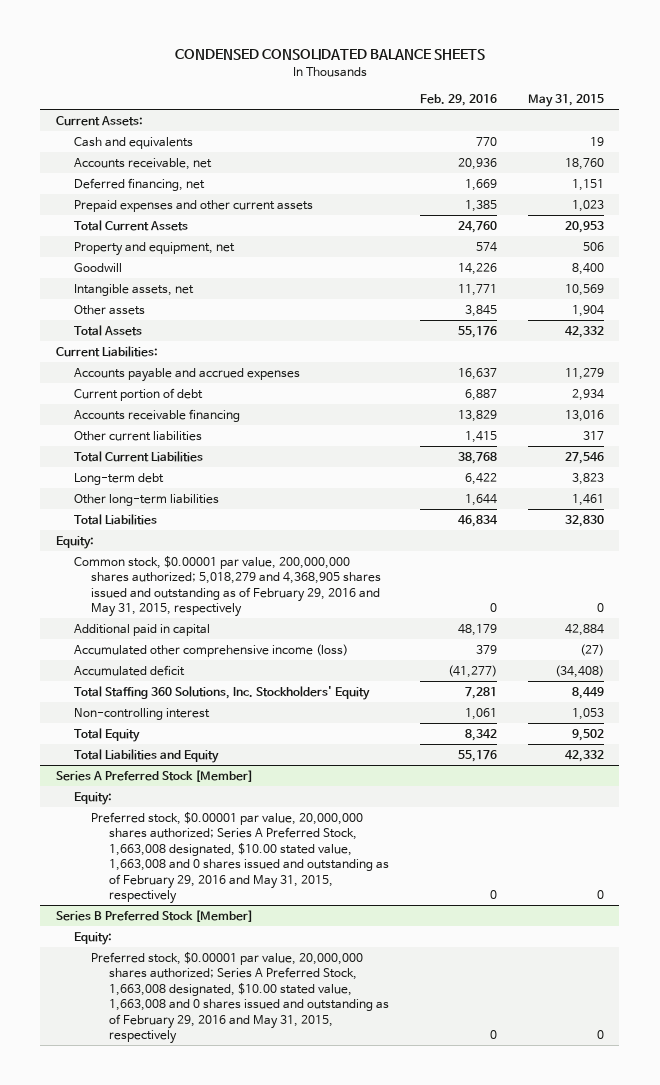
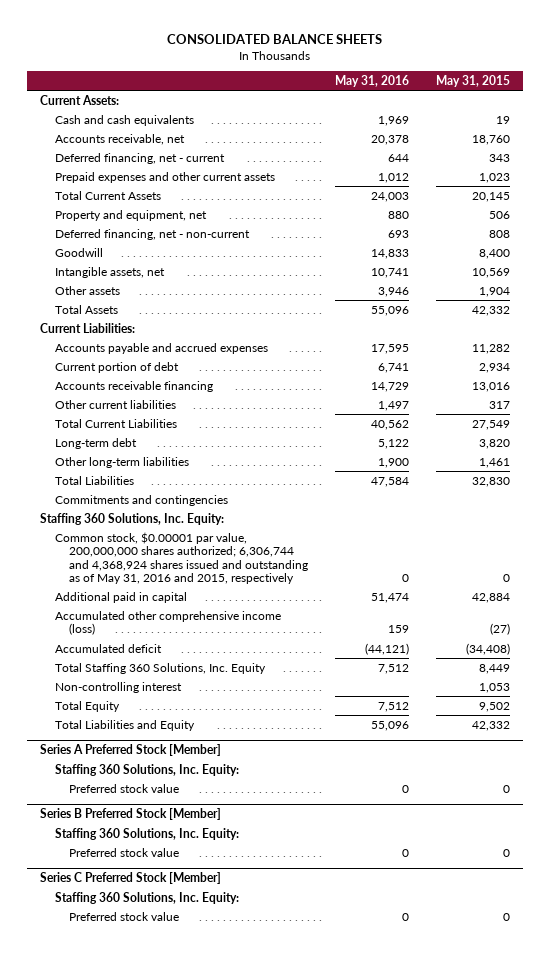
[174,49,485,61] CONDENSED CONSOLIDATED BALANCE SHEETS -> [166,34,382,45] CONSOLIDATED BALANCE SHEETS
[419,93,497,106] Feb. 29, 2016 -> none
none -> [334,74,409,87] May 31, 2016
[73,136,193,149] Cash and equivalents -> [54,114,194,126] Cash and cash equivalents
[73,177,205,191] Deferred financing, net -> [54,152,225,164] Deferred financing, net - current
[571,178,604,191] 1,151 -> [488,153,510,162] 343
[564,220,604,233] 20,953 -> [471,191,510,202] 20,145
none -> [54,228,250,240] Deferred financing, net - non-current
[564,367,604,380] 11,279 -> [471,343,510,354] 11,282
[564,451,604,464] 27,546 -> [471,419,510,430] 27,549
[571,472,604,485] 3,823 -> [478,438,510,449] 3,820
none -> [54,494,228,506] Commitments and contingencies
[55,535,94,549] Equity: -> [40,512,225,525] Staffing 360 Solutions, Inc. Equity:
[73,555,382,618] Common stock, $0.00001 par value, 200,000,000 shares authorized; 5,018,279 and 4,368,905 shares issued and outstanding as of February 29, 2016 and May 31, 2015, respectively -> [54,531,309,585] Common stock, $0.00001 par value, 200,000,000 shares authorized; 6,306,744 and 4,368,924 shares issued and outstanding as of May 31, 2016 and 2015, respectively
[73,685,370,700] Total Staffing 360 Solutions, Inc. Stockholders' Equity -> [54,662,266,674] Total Staffing 360 Solutions, Inc. Equity
[73,791,112,805] Equity: -> [54,763,239,776] Staffing 360 Solutions, Inc. Equity:
[91,811,389,905] Preferred stock, $0.00001 par value, 20,000,000 shares authorized; Series A Preferred Stock, 1,663,008 designated, $10.00 stated value, 1,663,008 and 0 shares issued and outstanding as of February 29, 2016 and May 31, 2015, respectively -> [69,783,180,793] Preferred stock value
[73,931,112,945] Equity: -> [54,827,239,840] Staffing 360 Solutions, Inc. Equity:
[91,951,389,1045] Preferred stock, $0.00001 par value, 20,000,000 shares authorized; Series A Preferred Stock, 1,663,008 designated, $10.00 stated value, 1,663,008 and 0 shares issued and outstanding as of February 29, 2016 and May 31, 2015, respectively -> [69,847,180,857] Preferred stock value
none -> [40,872,222,885] Series C Preferred Stock [Member]
none -> [54,891,239,904] Staffing 360 Solutions, Inc. Equity:
none -> [69,911,180,921] Preferred stock value

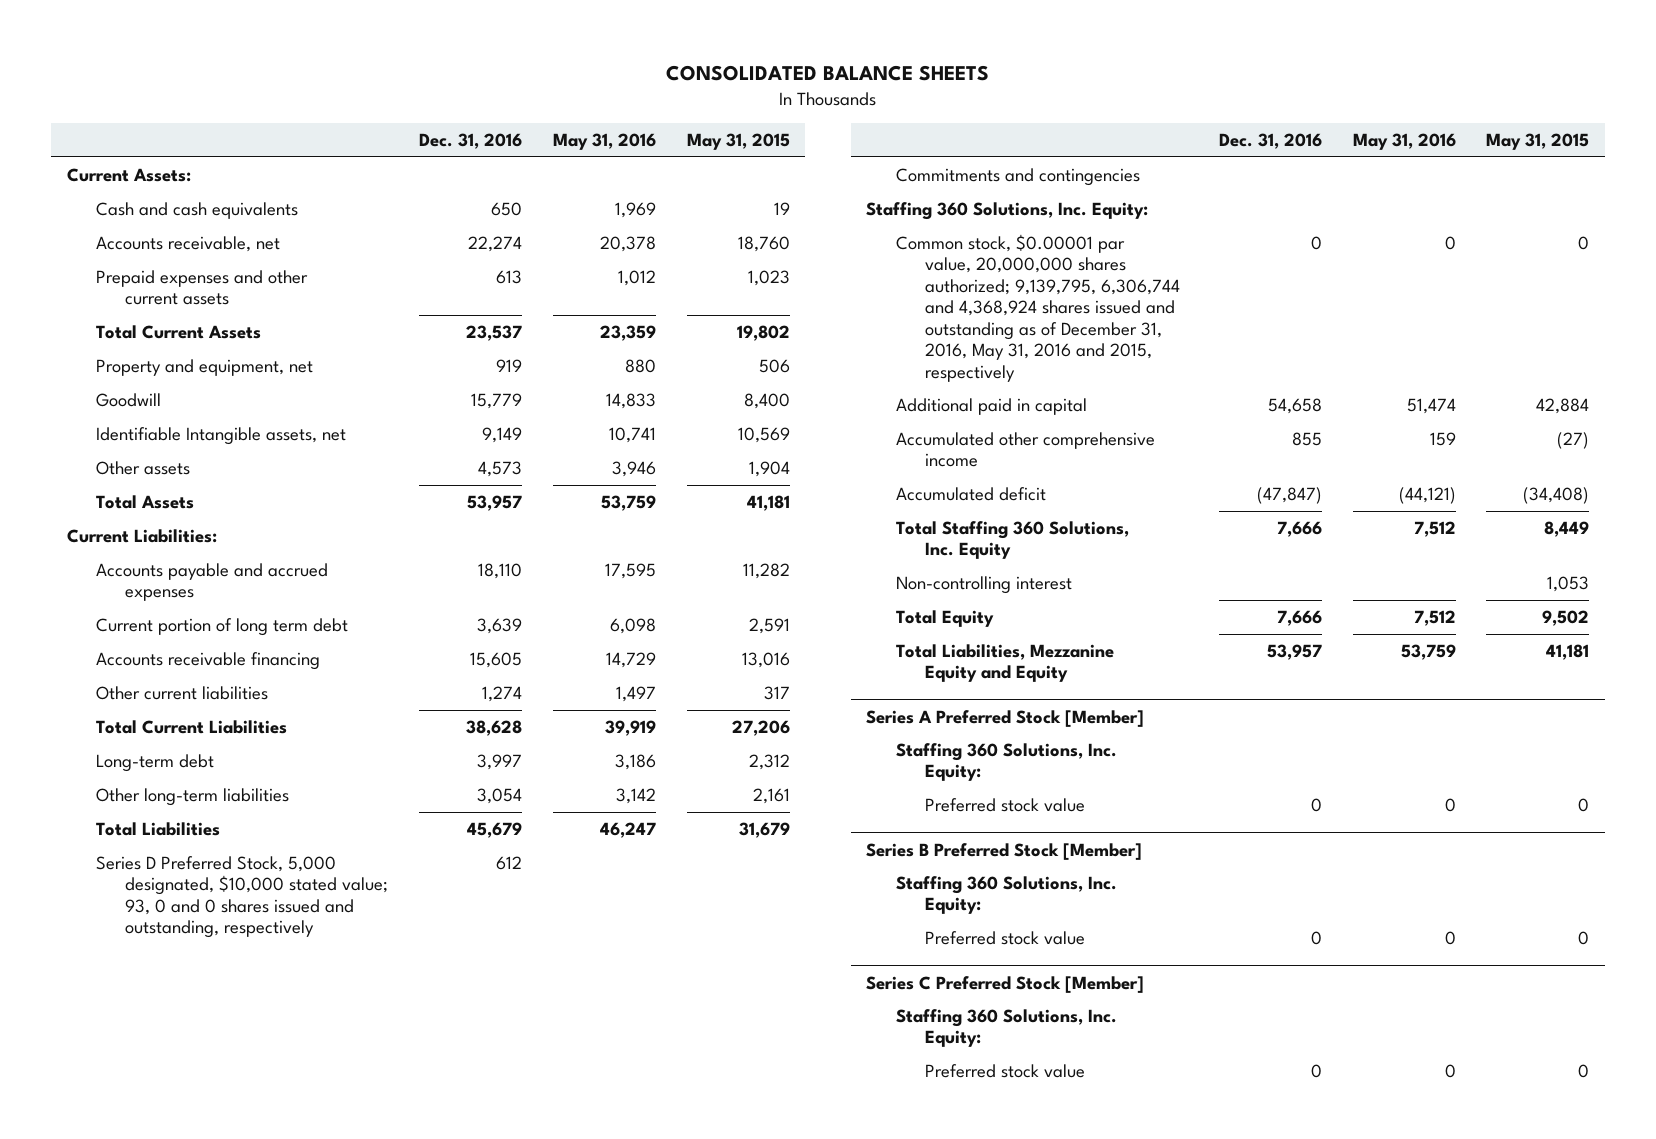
none -> [419,133,523,150] Dec. 31, 2016
[54,152,225,164] Deferred financing, net - current -> none
[370,191,409,202] 24,003 -> [599,324,656,341] 23,359
[471,191,510,202] 20,145 -> [736,324,790,341] 19,802
[54,228,250,240] Deferred financing, net - non-current -> none
[54,266,165,278] Intangible assets, net -> [96,426,347,445] Identifiable Intangible assets, net
[370,305,409,316] 55,096 -> [600,494,656,511] 53,759
[471,305,510,316] 42,332 -> [746,494,790,511] 41,181
[54,361,179,373] Current portion of debt -> [96,617,349,636] Current portion of long term debt
[377,362,409,373] 6,741 -> [609,617,656,634] 6,098
[478,362,510,373] 2,934 -> [748,617,790,634] 2,591
[370,419,409,430] 40,562 -> [604,719,656,736] 39,919
[471,419,510,430] 27,549 -> [731,719,790,736] 27,206
[377,438,409,449] 5,122 -> [614,753,656,770] 3,186
[478,438,510,449] 3,820 -> [748,753,790,770] 2,312
[377,457,409,468] 1,900 -> [615,787,656,804] 3,142
[478,457,510,468] 1,461 -> [752,787,790,804] 2,161
[370,476,409,487] 47,584 -> [599,821,656,838] 46,247
[471,476,510,487] 32,830 -> [738,821,790,838] 31,679
none -> [96,855,389,939] Series D Preferred Stock, 5,000 designated, $10,000 stated value; 93, 0 and 0 shares issued and outstanding, respectively
[54,531,309,585] Common stock, $0.00001 par value, 200,000,000 shares authorized; 6,306,744 and 4,368,924 shares issued and outstanding as of May 31, 2016 and 2015, respectively -> [895,233,1181,382] Common stock, $0.00001 par value, 20,000,000 shares authorized; 9,139,795, 6,306,744 and 4,368,924 shares issued and outstanding as of December 31, 2016, May 31, 2016 and 2015, respectively
[54,610,281,636] Accumulated other comprehensive income (loss) -> [895,431,1155,468] Accumulated other comprehensive income
[54,719,195,731] Total Liabilities and Equity -> [895,643,1114,683] Total Liabilities, Mezzanine Equity and Equity
[370,720,409,731] 55,096 -> [1400,643,1456,660] 53,759
[471,720,510,731] 42,332 -> [1546,643,1590,660] 41,181

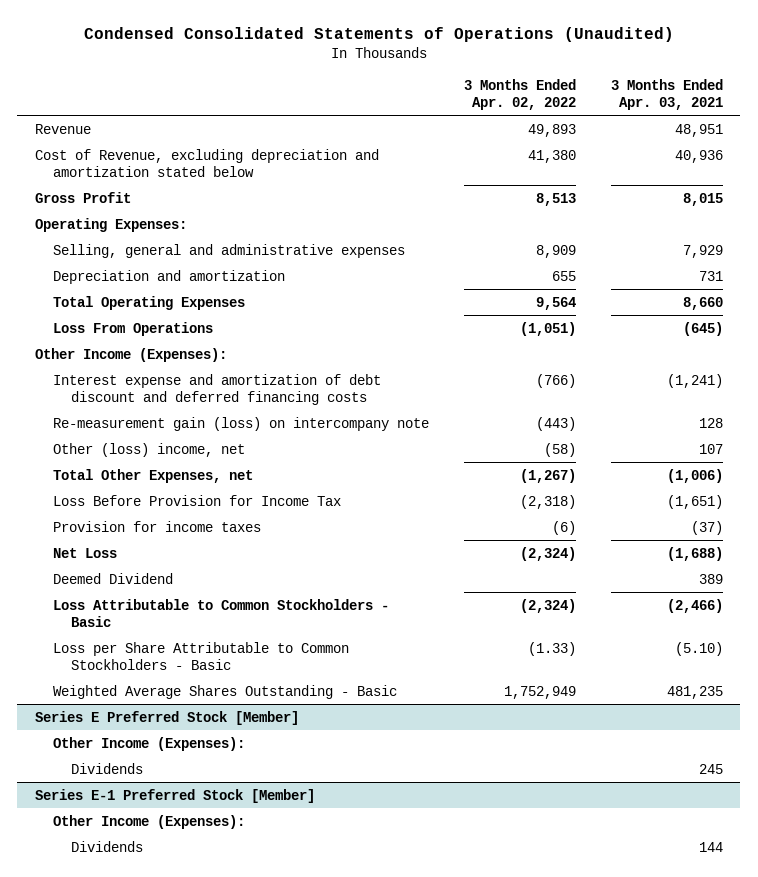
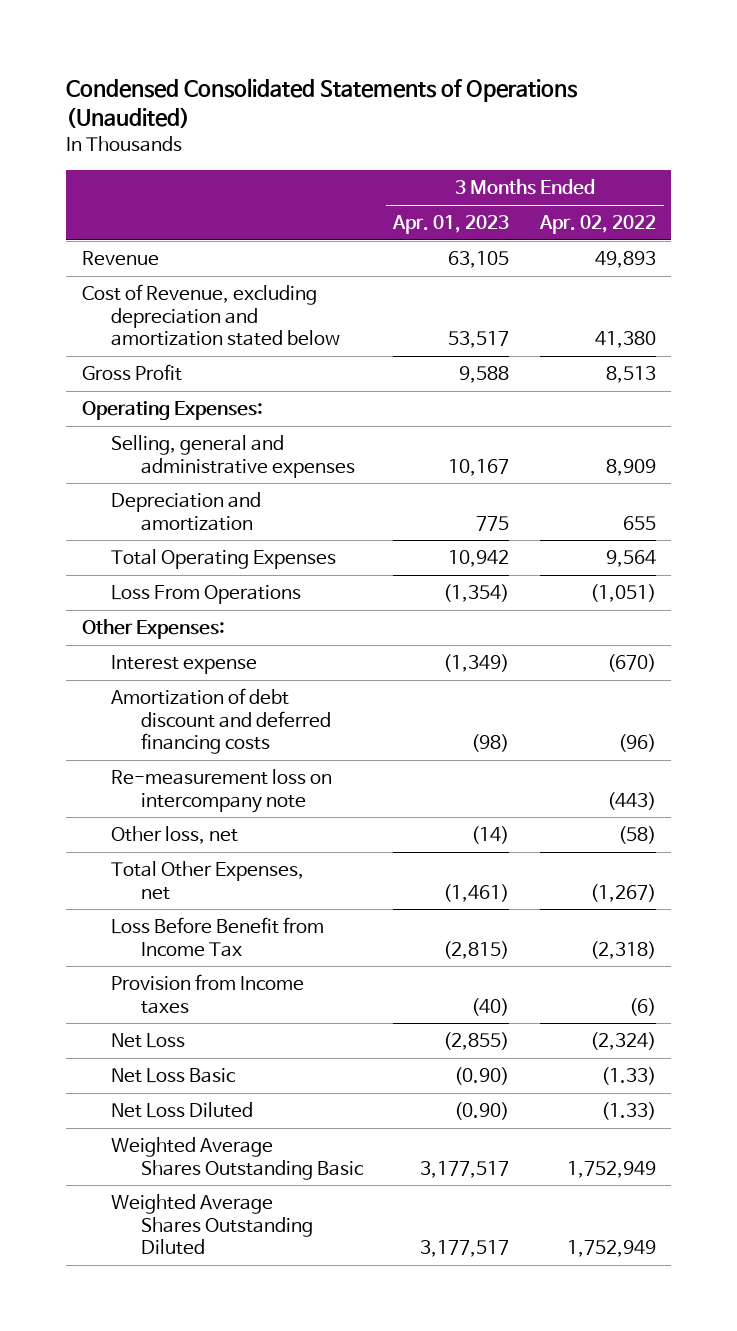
[610,78,723,110] 3 Months Ended Apr. 03, 2021 -> none
none -> [392,215,510,235] Apr. 01, 2023
[34,347,227,362] Other Income (Expenses): -> [81,619,225,640] Other Expenses:
none -> [111,655,258,675] Interest expense
[53,373,382,405] Interest expense and amortization of debt discount and deferred financing costs -> [111,688,331,755] Amortization of debt discount and deferred financing costs
[535,373,576,388] (766) -> [617,734,656,753] (96)
[53,416,430,431] Re-measurement gain (loss) on intercompany note -> [111,769,333,813] Re-measurement loss on intercompany note
[53,442,246,457] Other (loss) income, net -> [111,826,239,845] Other loss, net
[53,494,342,506] Loss Before Provision for Income Tax -> [111,917,325,957] Loss Before Benefit from Income Tax
[53,520,262,532] Provision for income taxes -> [111,974,305,1014] Provision from Income taxes
[53,572,174,584] Deemed Dividend -> none
[53,598,390,627] Loss Attributable to Common Stockholders - Basic -> none
[34,710,299,725] Series E Preferred Stock [Member] -> none
[53,736,246,751] Other Income (Expenses): -> none
[71,762,144,774] Dividends -> none
[34,788,315,803] Series E-1 Preferred Stock [Member] -> none
[53,814,246,829] Other Income (Expenses): -> none
[71,840,144,852] Dividends -> none
[53,641,350,670] Loss per Share Attributable to Common Stockholders - Basic -> [111,1068,237,1084] Net Loss Basic
none -> [111,1102,254,1119] Net Loss Diluted
[53,684,398,699] Weighted Average Shares Outstanding - Basic -> [111,1137,364,1180] Weighted Average Shares Outstanding Basic
none -> [111,1194,313,1256] Weighted Average Shares Outstanding Diluted

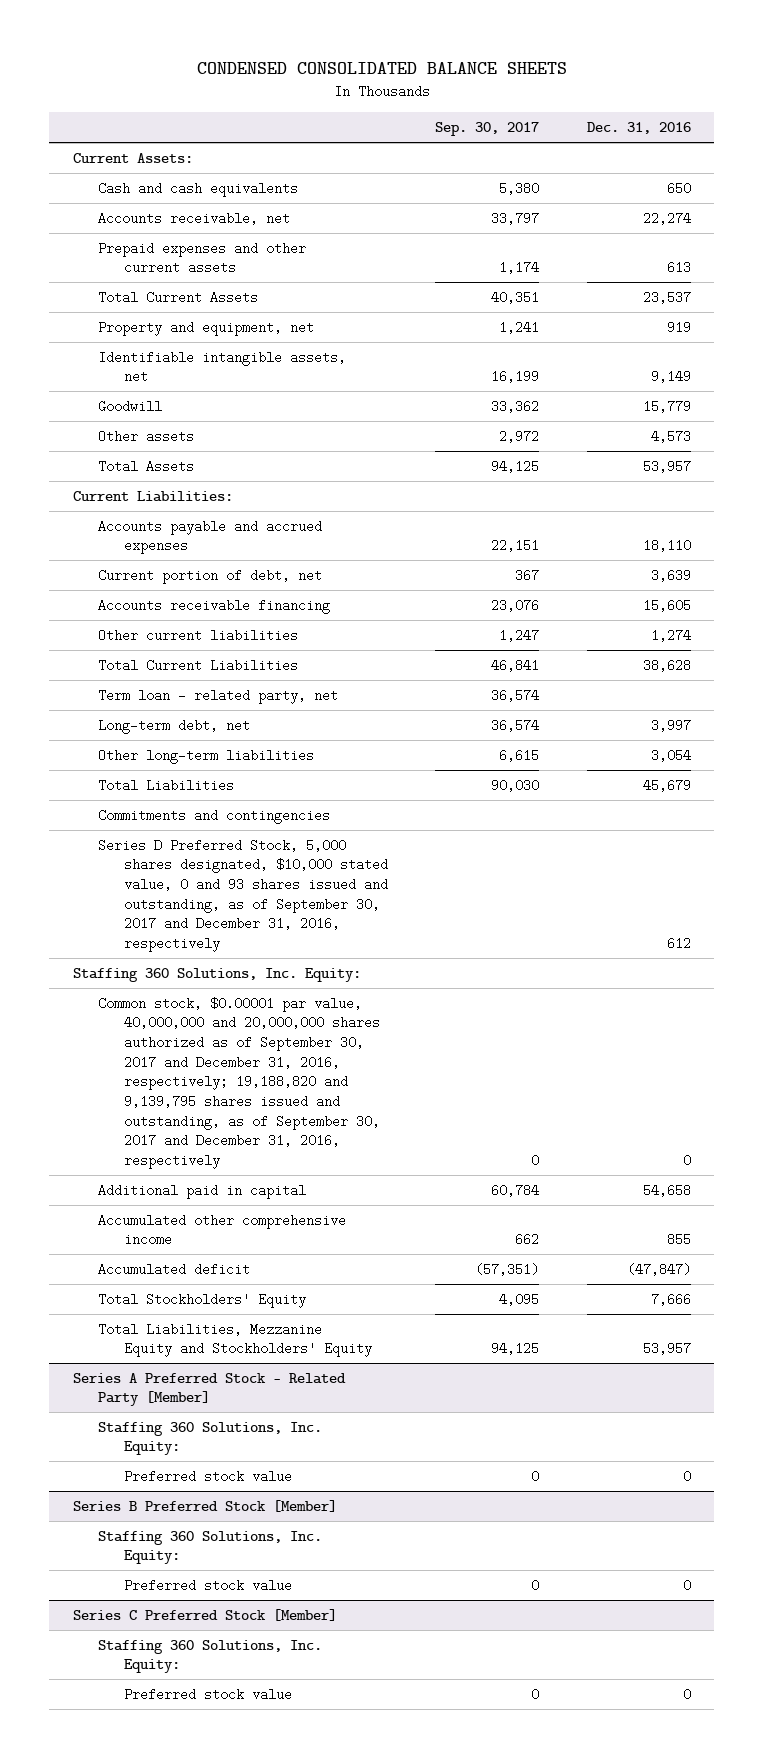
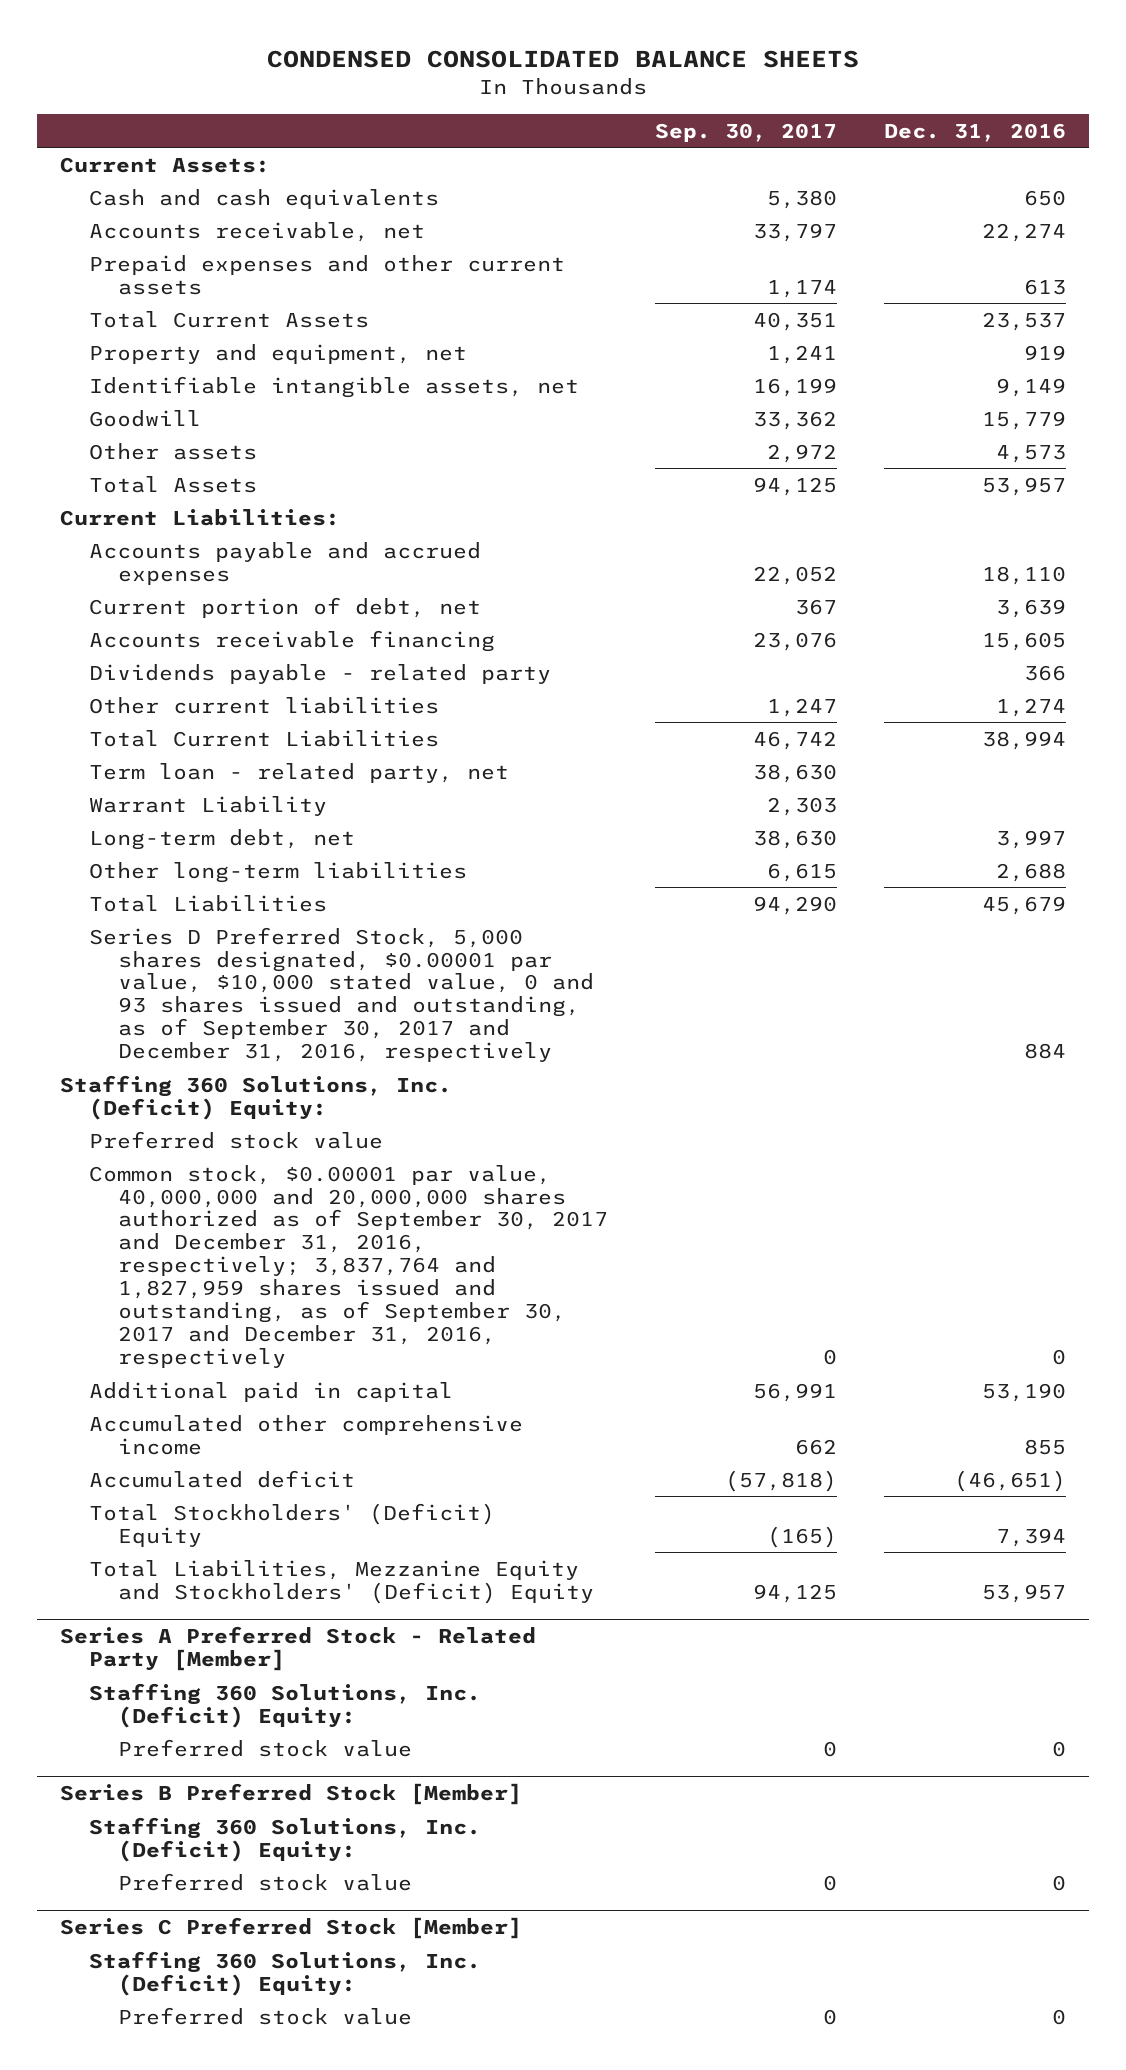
[491,539,540,553] 22,151 -> [752,565,837,585] 22,052
none -> [89,663,552,684] Dividends payable - related party
[98,808,331,824] Commitments and contingencies -> none
[491,658,540,672] 46,841 -> [752,730,837,750] 46,742
[642,658,691,672] 38,628 -> [981,730,1066,750] 38,994
[491,688,540,702] 36,574 -> [752,763,837,783] 38,630
none -> [89,795,328,816] Warrant Liability
[491,718,540,732] 36,574 -> [752,829,837,849] 38,630
[650,748,691,762] 3,054 -> [995,862,1066,882] 2,688
[491,778,540,792] 90,030 -> [752,895,837,915] 94,290
[98,838,388,952] Series D Preferred Stock, 5,000 shares designated, $10,000 stated value, 0 and 93 shares issued and outstanding, as of September 30, 2017 and December 31, 2016, respectively -> [89,926,595,1063] Series D Preferred Stock, 5,000 shares designated, $0.00001 par value, $10,000 stated value, 0 and 93 shares issued and outstanding, as of September 30, 2017 and December 31, 2016, respectively
[666,936,691,950] 612 -> [1023,1043,1066,1060] 884
[73,967,362,982] Staffing 360 Solutions, Inc. Equity: -> [60,1074,453,1120] Staffing 360 Solutions, Inc. (Deficit) Equity:
none -> [89,1130,384,1149] Preferred stock value
[98,996,380,1169] Common stock, $0.00001 par value, 40,000,000 and 20,000,000 shares authorized as of September 30, 2017 and December 31, 2016, respectively; 19,188,820 and 9,139,795 shares issued and outstanding, as of September 30, 2017 and December 31, 2016, respectively -> [89,1164,609,1368] Common stock, $0.00001 par value, 40,000,000 and 20,000,000 shares authorized as of September 30, 2017 and December 31, 2016, respectively; 3,837,764 and 1,827,959 shares issued and outstanding, as of September 30, 2017 and December 31, 2016, respectively
[491,1183,540,1197] 60,784 -> [752,1382,837,1402] 56,991
[642,1183,691,1197] 54,658 -> [981,1382,1066,1402] 53,190
[475,1262,540,1276] (57,351) -> [724,1469,837,1492] (57,818)
[626,1262,691,1276] (47,847) -> [953,1469,1066,1492] (46,651)
[98,1292,307,1308] Total Stockholders' Equity -> [89,1502,496,1547] Total Stockholders' (Deficit) Equity
[499,1292,540,1306] 4,095 -> [766,1525,837,1548] (165)
[650,1292,691,1306] 7,666 -> [995,1527,1066,1547] 7,394
[98,1322,372,1358] Total Liabilities, Mezzanine Equity and Stockholders' Equity -> [89,1559,595,1604] Total Liabilities, Mezzanine Equity and Stockholders' (Deficit) Equity
[98,1421,323,1456] Staffing 360 Solutions, Inc. Equity: -> [89,1682,482,1728] Staffing 360 Solutions, Inc. (Deficit) Equity:
[98,1530,323,1565] Staffing 360 Solutions, Inc. Equity: -> [89,1816,482,1862] Staffing 360 Solutions, Inc. (Deficit) Equity:
[98,1639,323,1674] Staffing 360 Solutions, Inc. Equity: -> [89,1950,482,1996] Staffing 360 Solutions, Inc. (Deficit) Equity:

